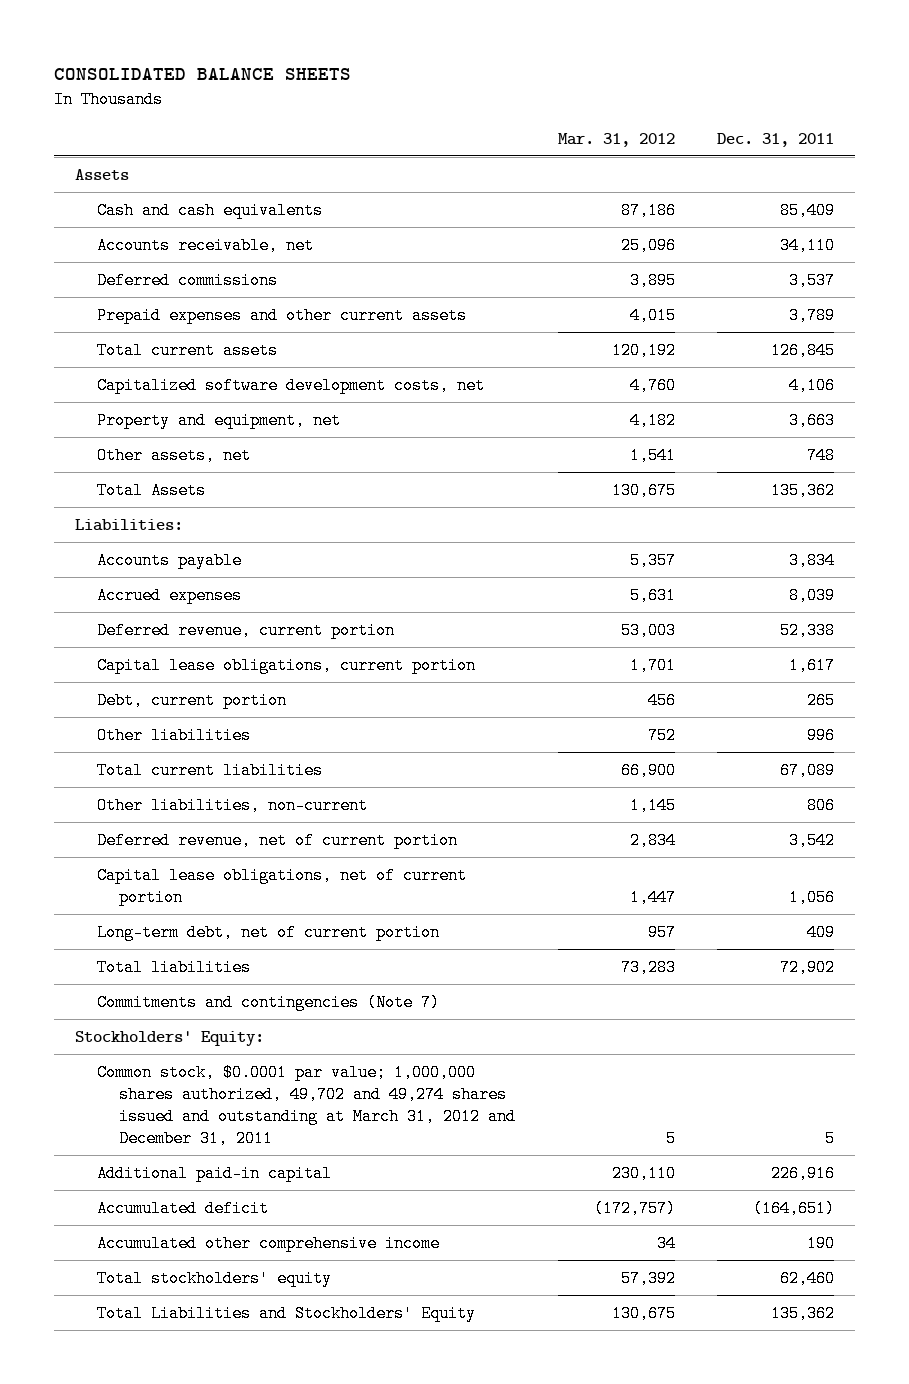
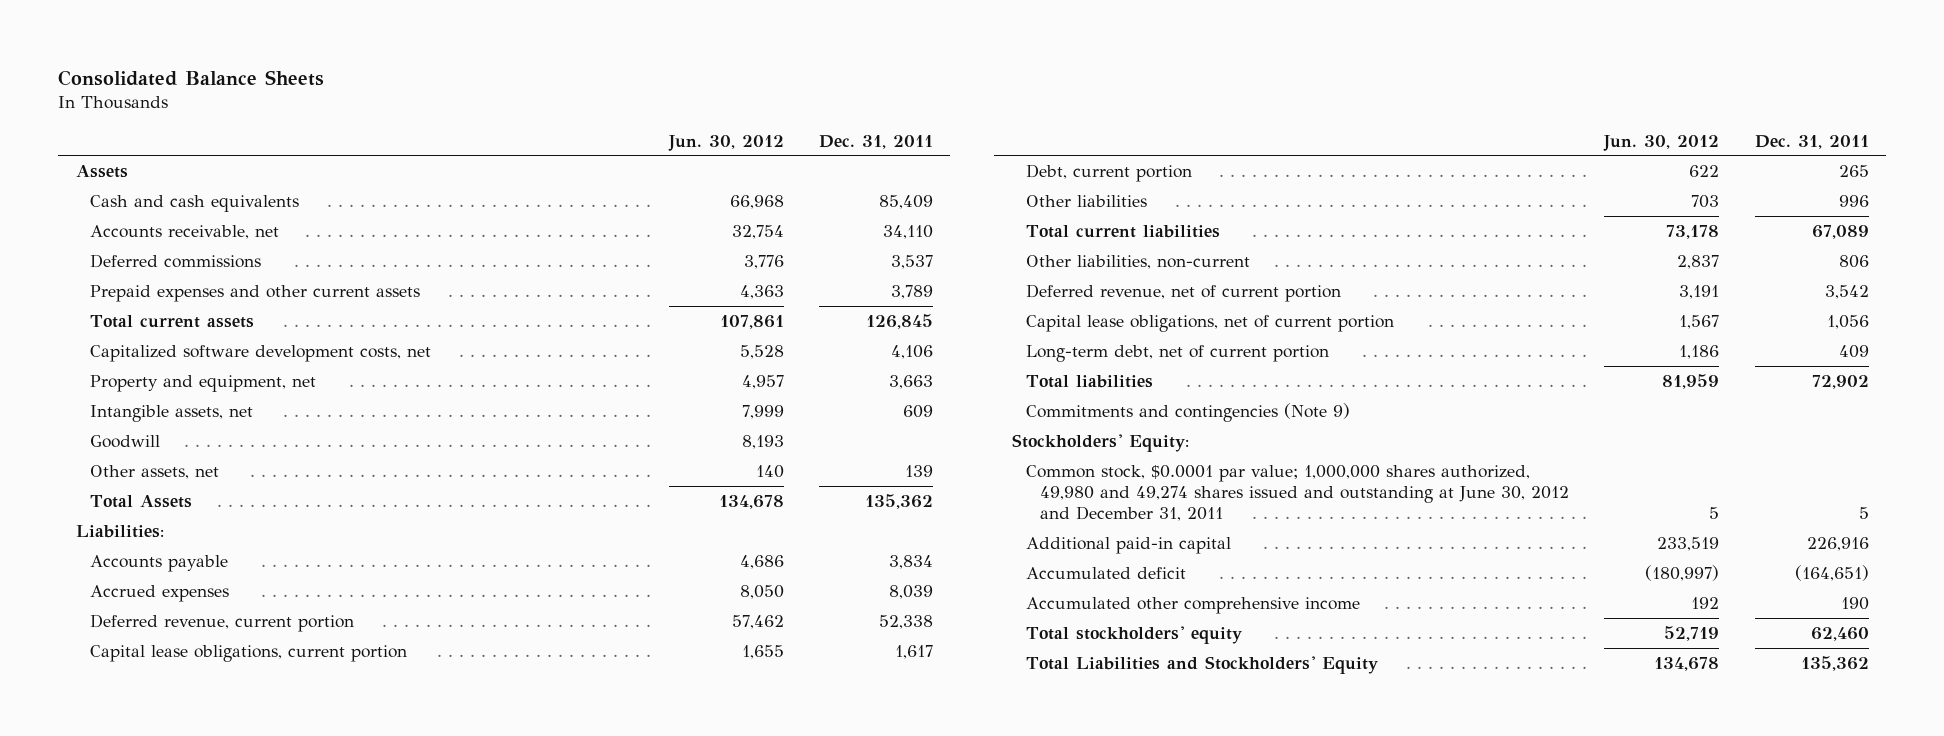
[53,68,351,81] CONSOLIDATED BALANCE SHEETS -> [57,69,324,86] Consolidated Balance Sheets
[557,132,675,147] Mar. 31, 2012 -> none
none -> [667,134,784,151] Jun. 30, 2012
none -> [89,404,253,422] Intangible assets, net
none -> [89,434,160,448] Goodwill
[806,446,835,464] 748 -> [904,464,933,477] 139
[97,993,441,1011] Commitments and contingencies (Note 7) -> [1025,402,1350,422] Commitments and contingencies (Note 9)
[97,1063,517,1147] Common stock, $0.0001 par value; 1,000,000 shares authorized, 49,702 and 49,274 shares issued and outstanding at March 31, 2012 and December 31, 2011 -> [1025,464,1570,522] Common stock, $0.0001 par value; 1,000,000 shares authorized, 49,980 and 49,274 shares issued and outstanding at June 30, 2012 and December 31, 2011

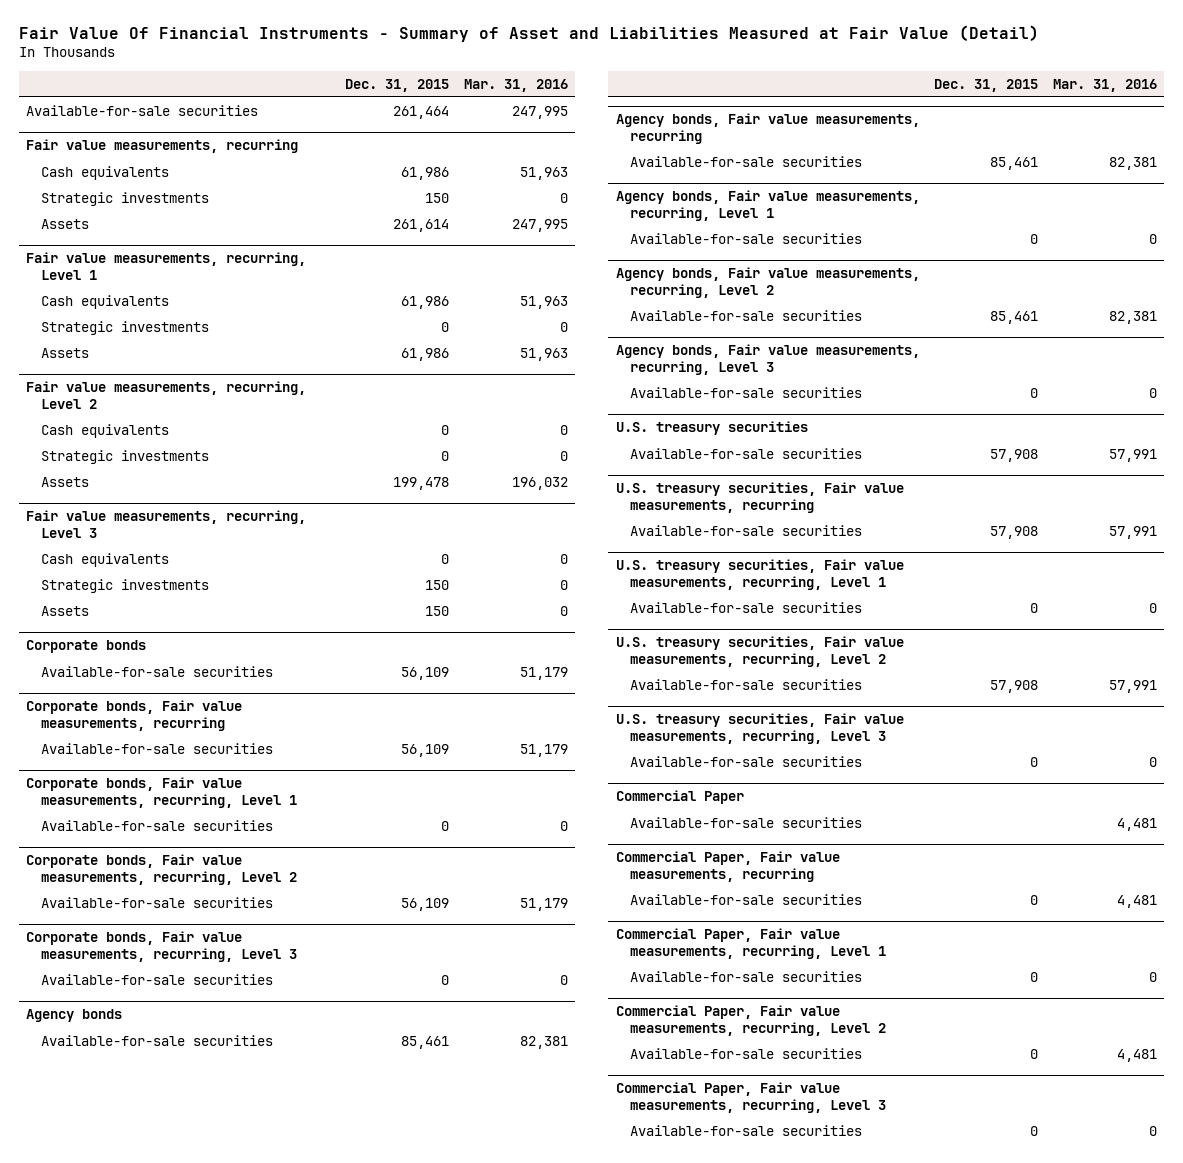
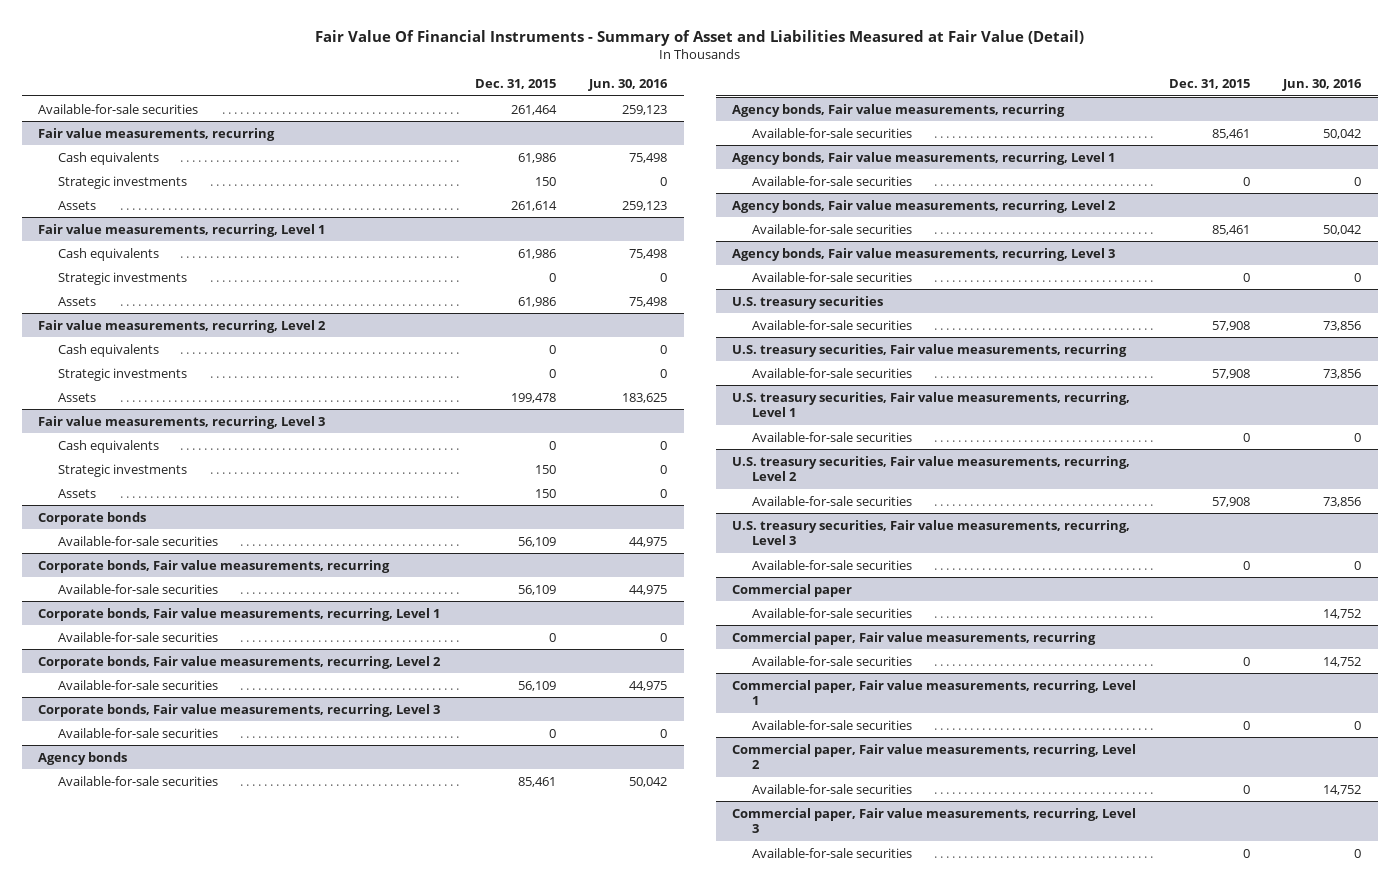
[463,78,568,92] Mar. 31, 2016 -> none
none -> [588,79,669,92] Jun. 30, 2016
[615,790,744,805] Commercial Paper -> [732,583,853,597] Commercial paper
[615,851,840,883] Commercial Paper, Fair value measurements, recurring -> [732,631,1097,645] Commercial paper, Fair value measurements, recurring
[615,928,887,960] Commercial Paper, Fair value measurements, recurring, Level 1 -> [732,679,1137,706] Commercial paper, Fair value measurements, recurring, Level 1
[615,1005,887,1037] Commercial Paper, Fair value measurements, recurring, Level 2 -> [732,743,1137,770] Commercial paper, Fair value measurements, recurring, Level 2
[615,1082,887,1114] Commercial Paper, Fair value measurements, recurring, Level 3 -> [732,807,1137,834] Commercial paper, Fair value measurements, recurring, Level 3

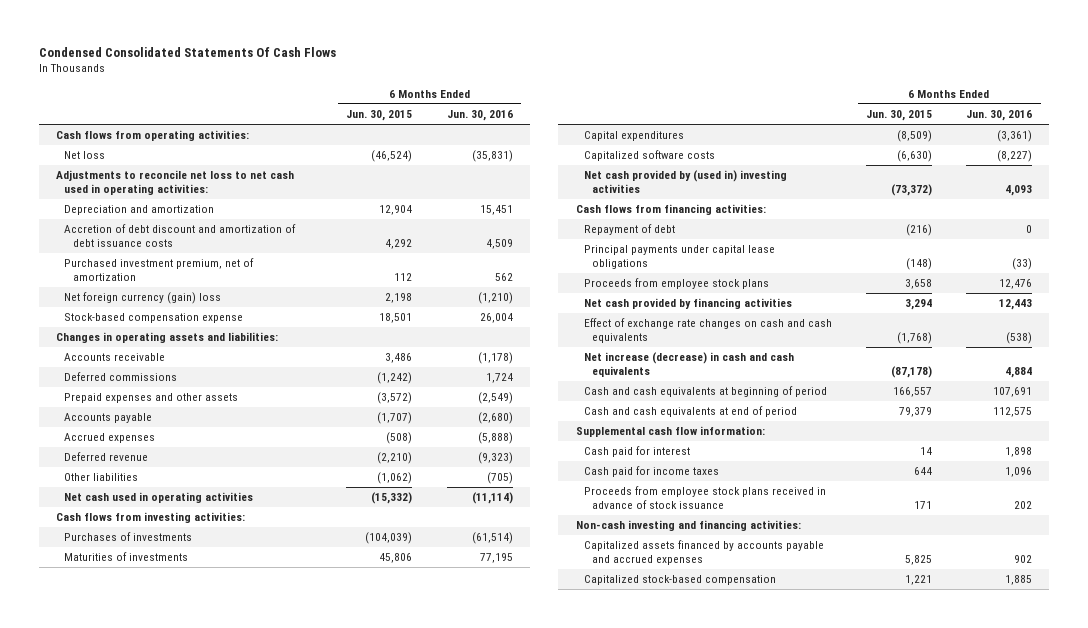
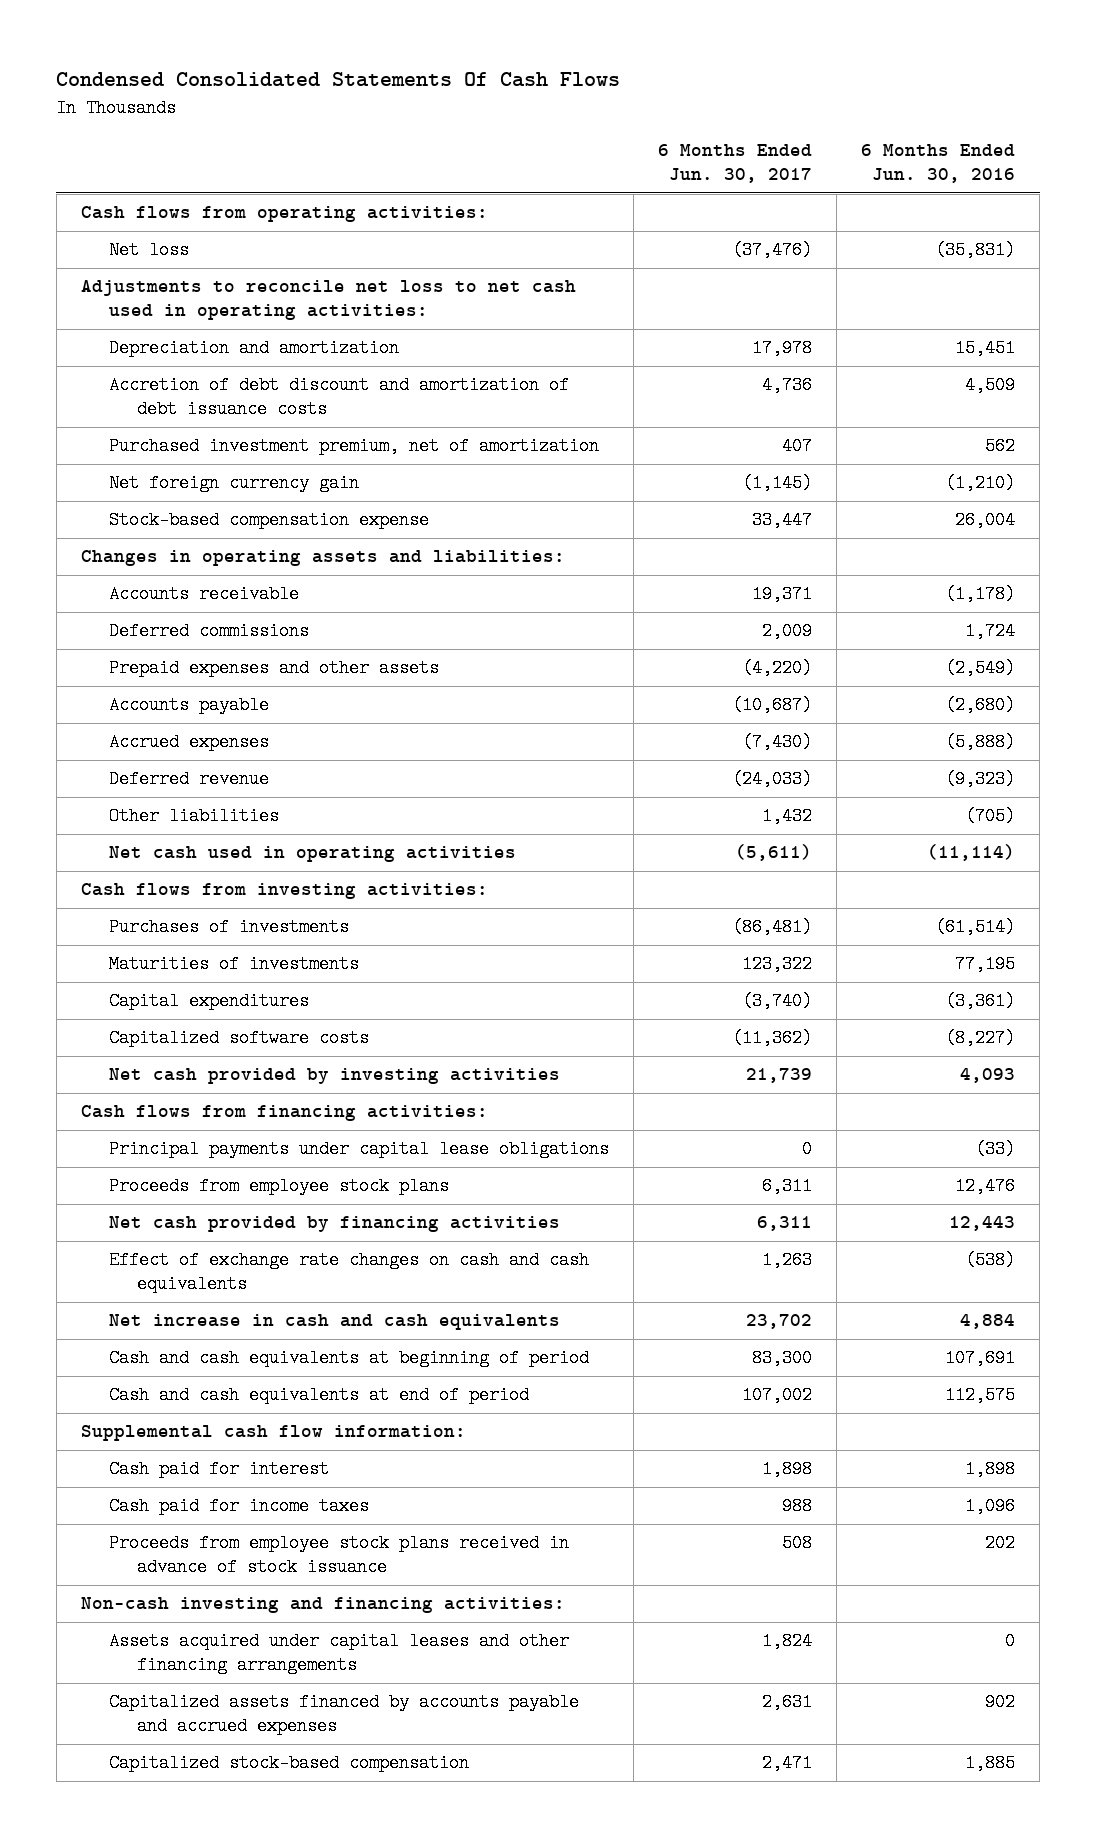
[346,110,413,122] Jun. 30, 2015 -> none
none -> [658,144,813,184] 6 Months Ended Jun. 30, 2017
[64,292,222,305] Net foreign currency (gain) loss -> [108,474,359,493] Net foreign currency gain
[583,170,787,193] Net cash provided by (used in) investing activities -> [108,1068,560,1085] Net cash provided by investing activities
[583,224,675,236] Repayment of debt -> none
[583,352,794,377] Net increase (decrease) in cash and cash equivalents -> [108,1314,560,1331] Net increase in cash and cash equivalents
none -> [108,1632,569,1675] Assets acquired under capital leases and other financing arrangements

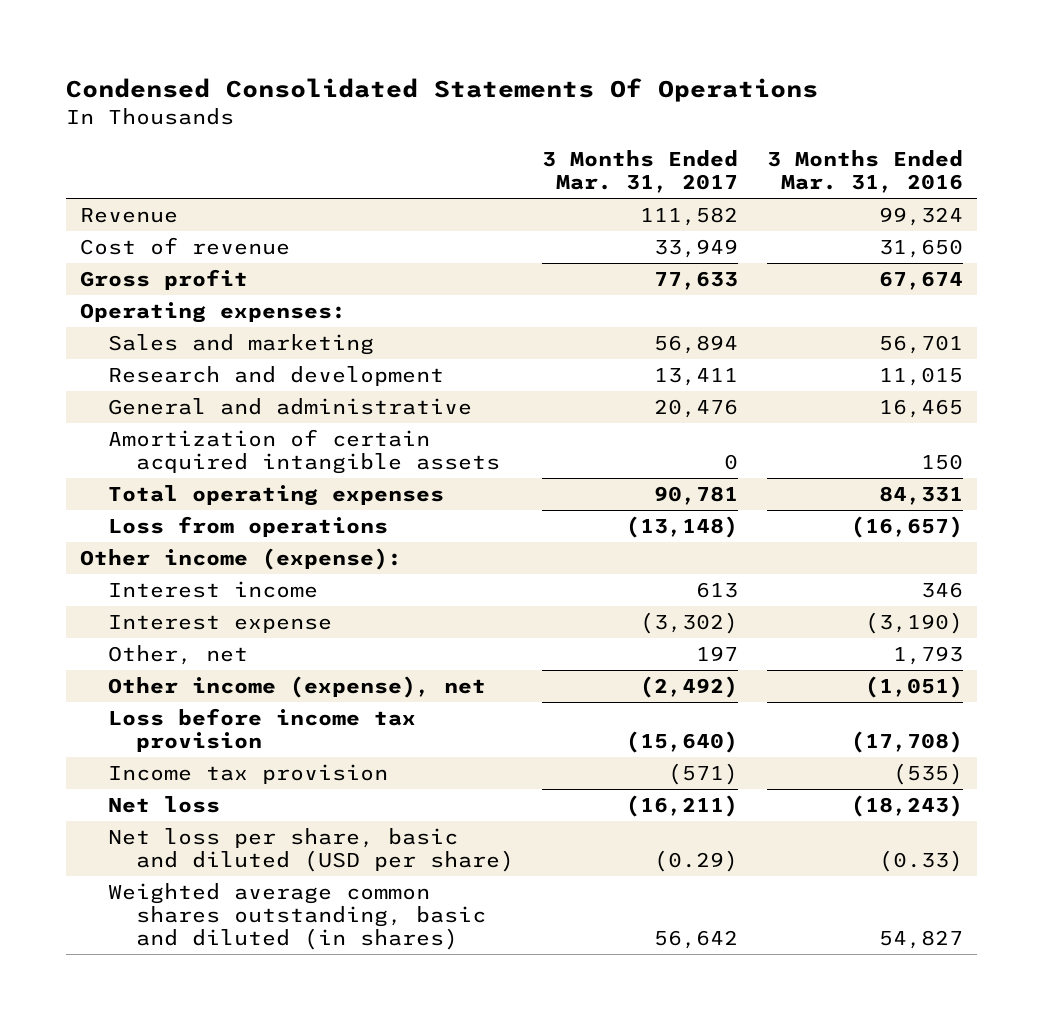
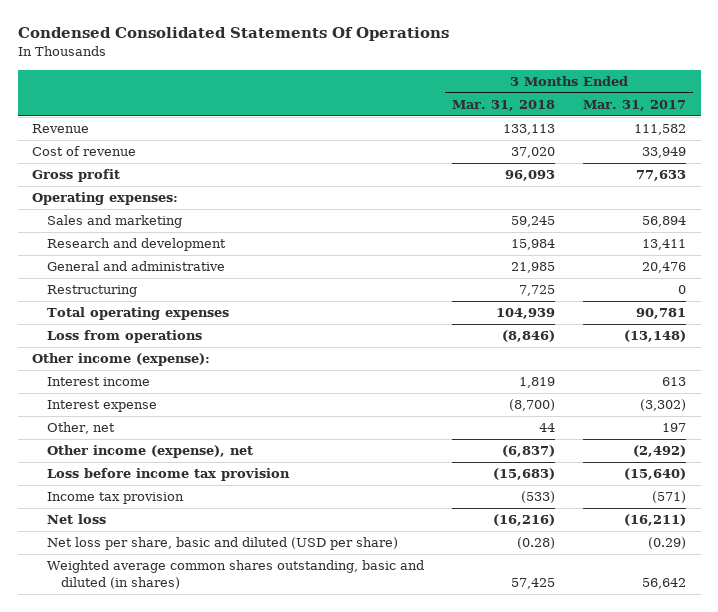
[767,150,964,194] 3 Months Ended Mar. 31, 2016 -> none
none -> [451,100,555,112] Mar. 31, 2018
[108,428,500,475] Amortization of certain acquired intangible assets -> none
none -> [46,285,137,298] Restructuring

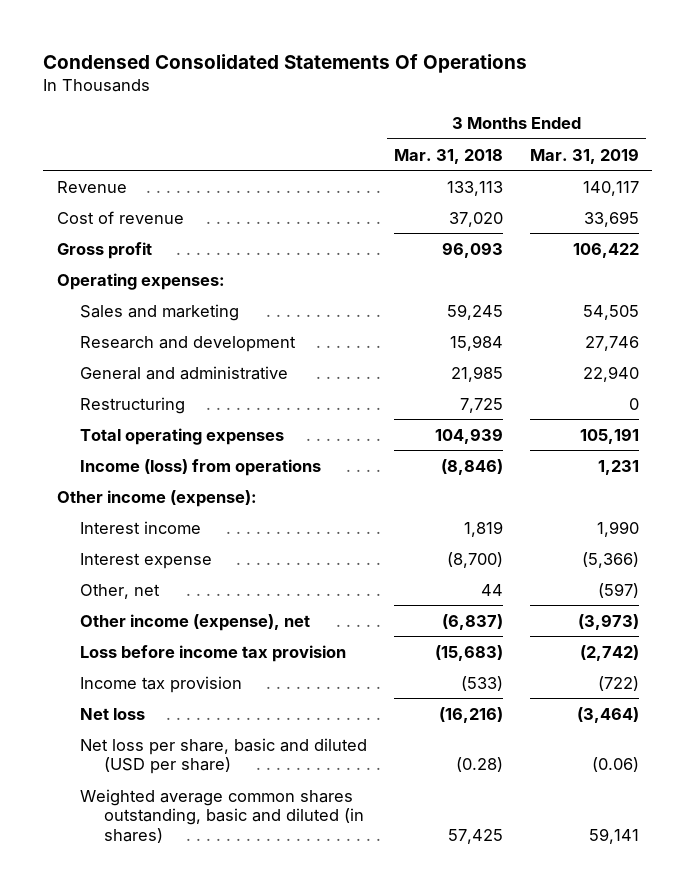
[583,100,687,112] Mar. 31, 2017 -> none
none -> [529,147,639,164] Mar. 31, 2019
[46,330,202,344] Loss from operations -> [80,458,322,476] Income (loss) from operations

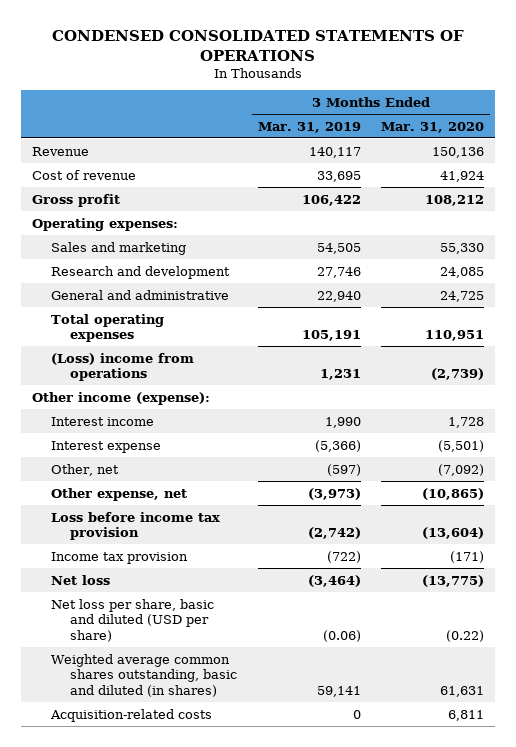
[43,53,528,73] Condensed Consolidated Statements Of Operations -> [52,29,465,61] CONDENSED CONSOLIDATED STATEMENTS OF OPERATIONS
[394,148,504,164] Mar. 31, 2018 -> none
none -> [381,121,485,133] Mar. 31, 2020
[80,396,186,414] Restructuring -> none
[80,458,322,476] Income (loss) from operations -> [50,352,194,382] (Loss) income from operations
[80,613,311,631] Other income (expense), net -> [50,487,187,501] Other expense, net
none -> [49,708,212,722] Acquisition-related costs

